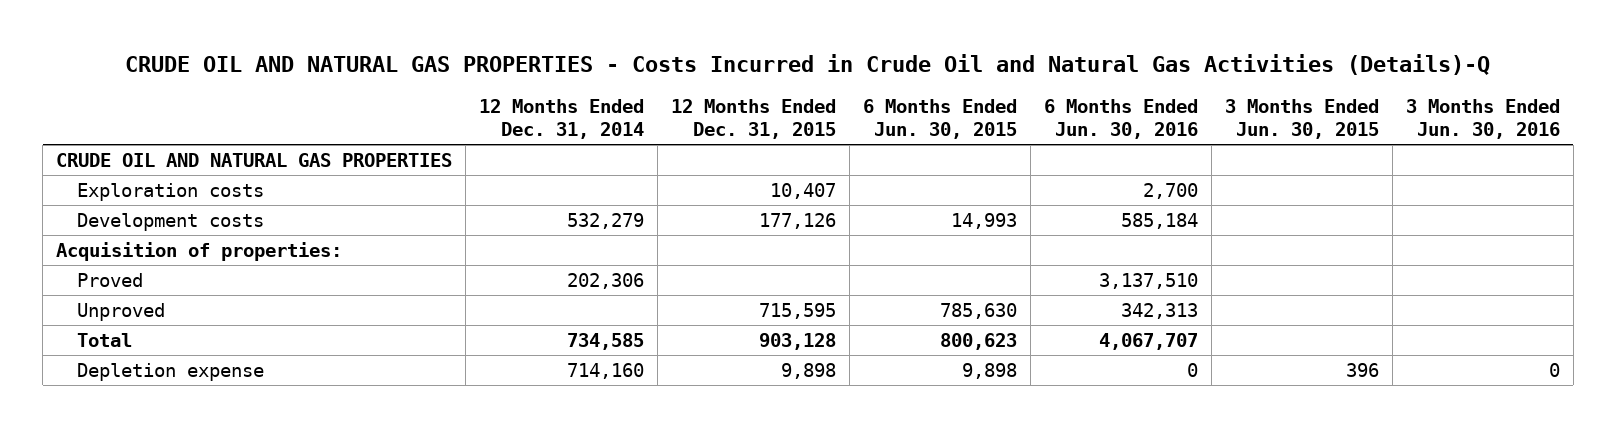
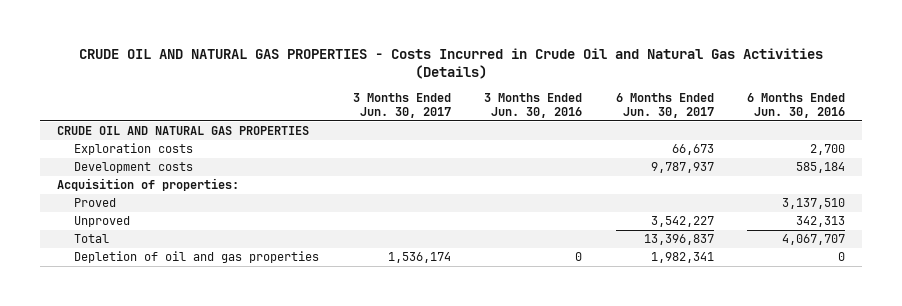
[124,54,1490,76] CRUDE OIL AND NATURAL GAS PROPERTIES - Costs Incurred in Crude Oil and Natural Gas Activities (Details)-Q -> [79,47,824,79] CRUDE OIL AND NATURAL GAS PROPERTIES - Costs Incurred in Crude Oil and Natural Gas Activities (Details)
[479,99,645,140] 12 Months Ended Dec. 31, 2014 -> none
[671,99,837,140] 12 Months Ended Dec. 31, 2015 -> none
[862,99,1017,140] 6 Months Ended Jun. 30, 2015 -> none
[1224,99,1379,140] 3 Months Ended Jun. 30, 2015 -> none
none -> [352,93,451,119] 3 Months Ended Jun. 30, 2017
none -> [615,93,714,119] 6 Months Ended Jun. 30, 2017
[77,362,265,381] Depletion expense -> [74,251,320,264] Depletion of oil and gas properties

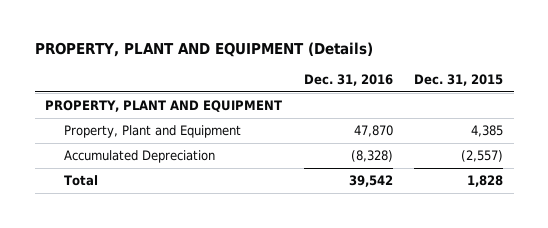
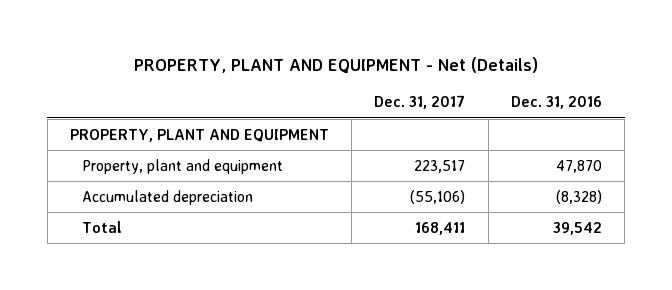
[34,42,373,58] PROPERTY, PLANT AND EQUIPMENT (Details) -> [133,57,538,75] PROPERTY, PLANT AND EQUIPMENT - Net (Details)
[414,73,504,86] Dec. 31, 2015 -> none
none -> [374,95,466,110] Dec. 31, 2017
[64,125,242,139] Property, Plant and Equipment -> [82,158,284,174] Property, plant and equipment
[64,150,216,164] Accumulated Depreciation -> [82,189,254,205] Accumulated depreciation

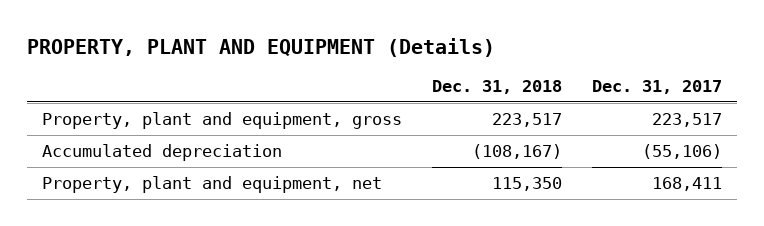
[133,57,538,75] PROPERTY, PLANT AND EQUIPMENT - Net (Details) -> [27,37,496,57] PROPERTY, PLANT AND EQUIPMENT (Details)
[510,96,602,110] Dec. 31, 2016 -> none
none -> [432,80,563,95] Dec. 31, 2018
[69,128,329,142] PROPERTY, PLANT AND EQUIPMENT -> none
[82,158,284,174] Property, plant and equipment -> [42,111,403,129] Property, plant and equipment, gross
[82,220,123,233] Total -> [42,175,383,193] Property, plant and equipment, net

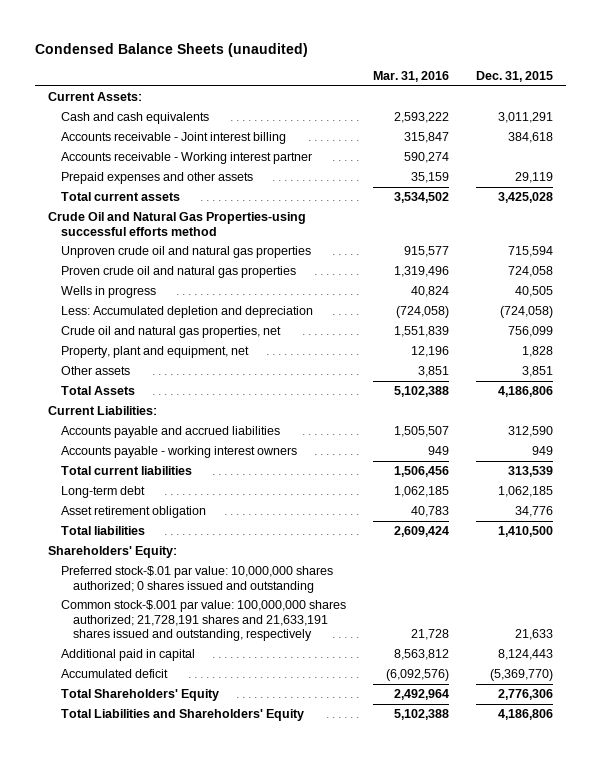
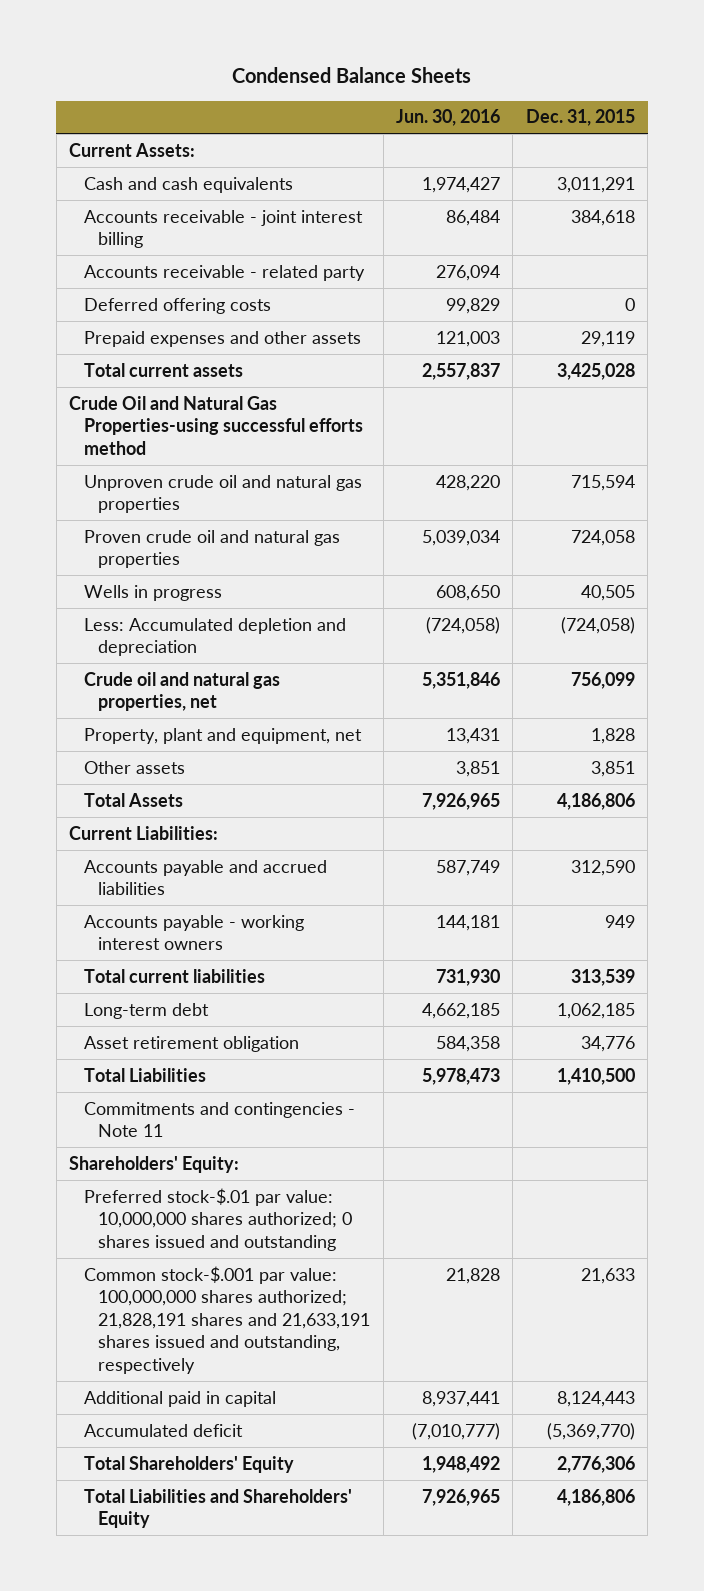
[34,42,308,57] Condensed Balance Sheets (unaudited) -> [231,67,471,84] Condensed Balance Sheets
[372,71,449,83] Mar. 31, 2016 -> none
none -> [396,109,501,127] Jun. 30, 2016
[60,152,312,165] Accounts receivable - Working interest partner -> none
[60,132,286,145] Accounts receivable - Joint interest billing -> [83,209,363,249] Accounts receivable - joint interest billing
none -> [83,264,365,281] Accounts receivable - related party
none -> [83,297,271,314] Deferred offering costs
[60,526,145,536] Total liabilities -> [83,1067,206,1082] Total Liabilities
none -> [83,1101,355,1138] Commitments and contingencies - Note 11
[60,600,346,642] Common stock-$.001 par value: 100,000,000 shares authorized; 21,728,191 shares and 21,633,191 shares issued and outstanding, respectively -> [83,1265,371,1374] Common stock-$.001 par value: 100,000,000 shares authorized; 21,828,191 shares and 21,633,191 shares issued and outstanding, respectively

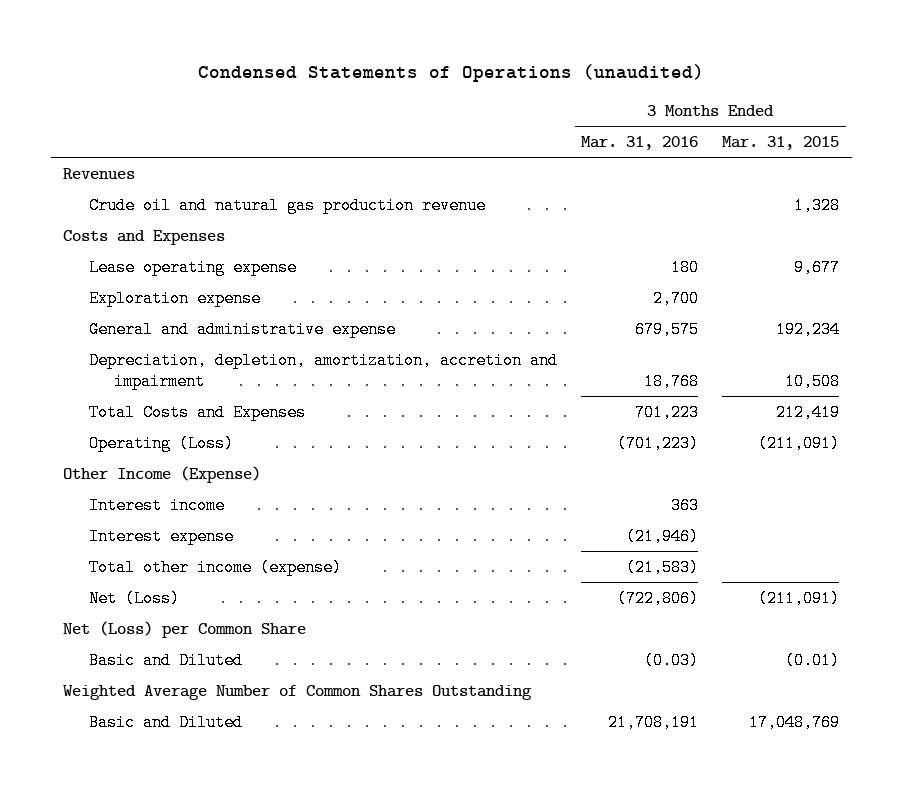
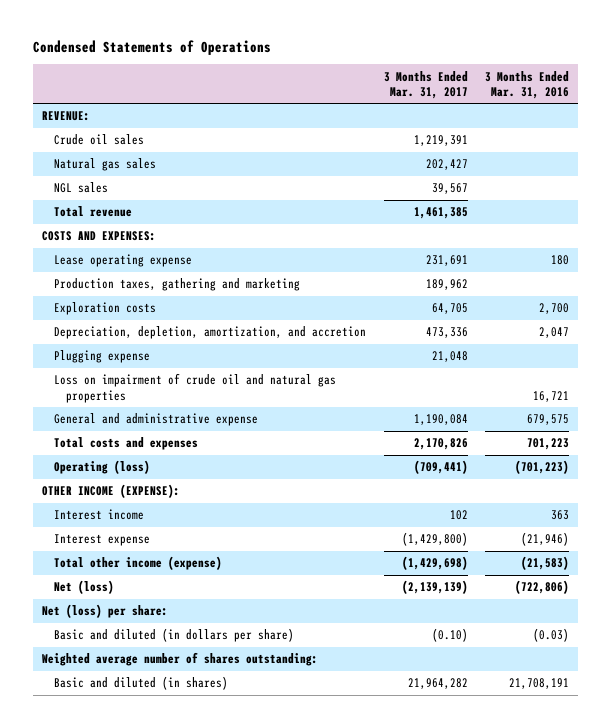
[198,64,705,83] Condensed Statements of Operations (unaudited) -> [32,39,271,55] Condensed Statements of Operations
[722,136,840,151] Mar. 31, 2015 -> none
none -> [383,70,468,100] 3 Months Ended Mar. 31, 2017
[88,196,486,214] Crude oil and natural gas production revenue -> none
[63,167,136,179] Revenues -> [41,111,90,122] REVENUE:
none -> [53,134,144,146] Crude oil sales
none -> [53,158,156,172] Natural gas sales
none -> [53,182,108,194] NGL sales
none -> [53,206,132,218] Total revenue
[63,229,226,245] Costs and Expenses -> [41,231,156,242] COSTS AND EXPENSES:
none -> [53,278,300,292] Production taxes, gathering and marketing
[88,289,261,307] Exploration expense -> [53,302,156,316] Exploration costs
none -> [53,326,366,340] Depreciation, depletion, amortization, and accretion
none -> [53,350,150,364] Plugging expense
none -> [53,373,336,403] Loss on impairment of crude oil and natural gas properties
[88,351,558,390] Depreciation, depletion, amortization, accretion and impairment -> none
[88,403,306,421] Total Costs and Expenses -> [53,437,198,451] Total costs and expenses
[88,434,234,452] Operating (Loss) -> [53,460,150,475] Operating (loss)
[63,465,262,483] Other Income (Expense) -> [41,484,180,499] OTHER INCOME (EXPENSE):
[88,589,180,607] Net (Loss) -> [53,580,114,595] Net (loss)
[63,620,307,638] Net (Loss) per Common Share -> [41,604,168,619] Net (loss) per share:
[88,651,243,669] Basic and Diluted -> [53,628,294,643] Basic and diluted (in dollars per share)
[63,684,533,700] Weighted Average Number of Common Shares Outstanding -> [41,652,318,667] Weighted average number of shares outstanding:
[88,713,243,731] Basic and Diluted -> [53,676,228,691] Basic and diluted (in shares)

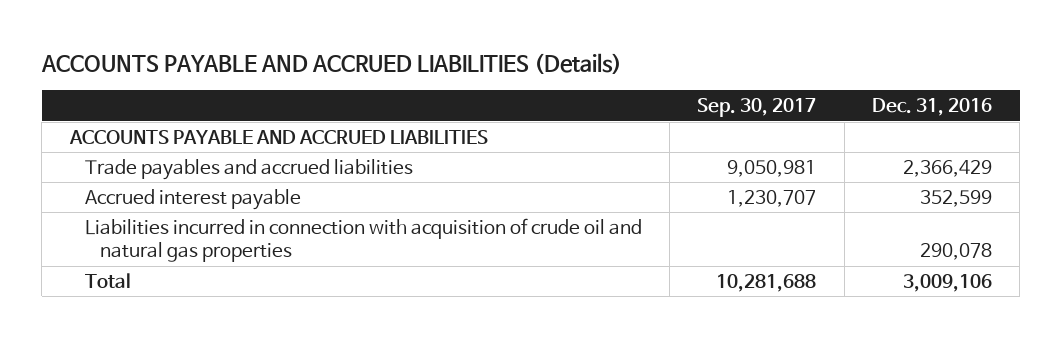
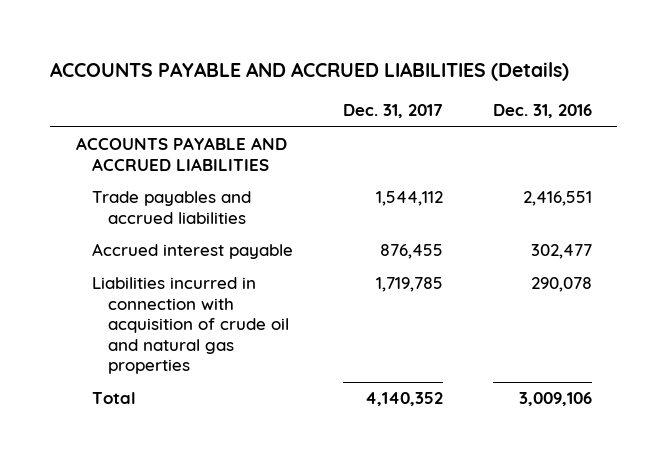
[697,98,817,118] Sep. 30, 2017 -> none
none -> [342,104,443,119] Dec. 31, 2017
[902,159,992,177] 2,366,429 -> [523,191,593,207] 2,416,551
[919,189,992,207] 352,599 -> [531,244,593,260] 302,477

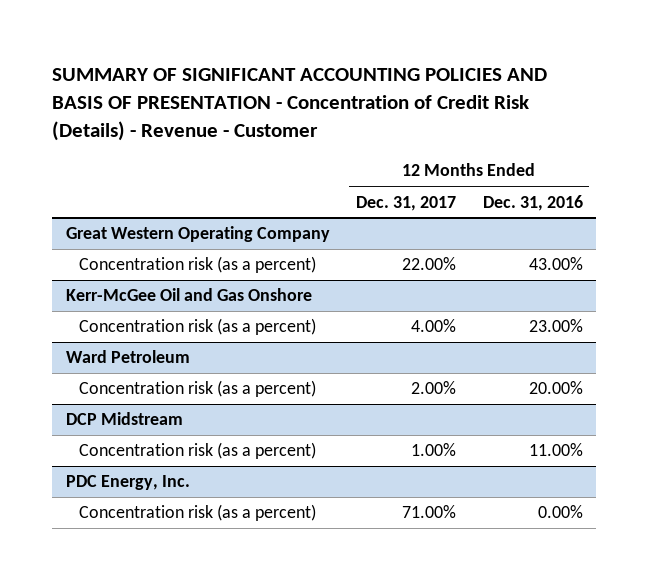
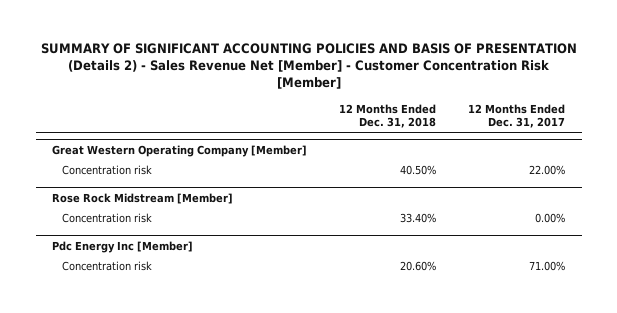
[52,67,548,141] SUMMARY OF SIGNIFICANT ACCOUNTING POLICIES AND BASIS OF PRESENTATION - Concentration of Credit Risk (Details) - Revenue - Customer -> [40,42,577,90] SUMMARY OF SIGNIFICANT ACCOUNTING POLICIES AND BASIS OF PRESENTATION (Details 2) - Sales Revenue Net [Member] - Customer Concentration Risk [Member]
[482,194,583,211] Dec. 31, 2016 -> none
none -> [339,103,437,128] 12 Months Ended Dec. 31, 2018
[65,412,183,426] DCP Midstream -> none
[79,442,317,460] Concentration risk (as a percent) -> none
[65,475,190,491] PDC Energy, Inc. -> none
[79,504,317,522] Concentration risk (as a percent) -> none
[65,226,330,243] Great Western Operating Company -> [51,144,307,157] Great Western Operating Company [Member]
[79,256,317,274] Concentration risk (as a percent) -> [62,165,153,176] Concentration risk
[65,288,312,302] Kerr-McGee Oil and Gas Onshore -> [51,192,233,204] Rose Rock Midstream [Member]
[79,318,317,336] Concentration risk (as a percent) -> [62,213,153,224] Concentration risk
[411,319,457,333] 4.00% -> [535,213,566,224] 0.00%
[65,350,190,364] Ward Petroleum -> [51,240,193,253] Pdc Energy Inc [Member]
[79,380,317,398] Concentration risk (as a percent) -> [62,261,153,272] Concentration risk
[411,381,457,395] 2.00% -> [529,261,566,272] 71.00%

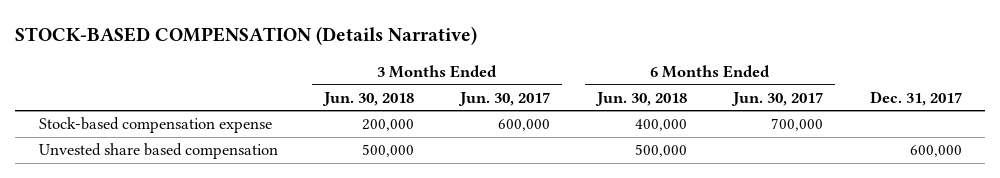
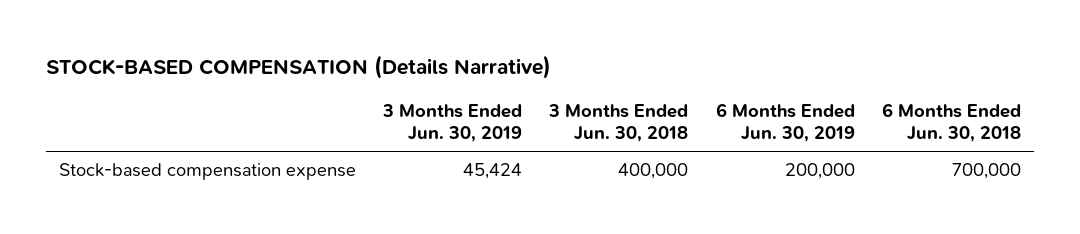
[458,91,551,106] Jun. 30, 2017 -> none
[731,91,824,106] Jun. 30, 2017 -> none
[869,90,962,106] Dec. 31, 2017 -> none
none -> [382,104,523,143] 3 Months Ended Jun. 30, 2019
none -> [715,103,855,143] 6 Months Ended Jun. 30, 2019
[38,143,278,160] Unvested share based compensation -> none
[362,119,415,132] 200,000 -> [618,163,689,180] 400,000
[634,119,687,132] 400,000 -> [951,163,1021,180] 700,000

